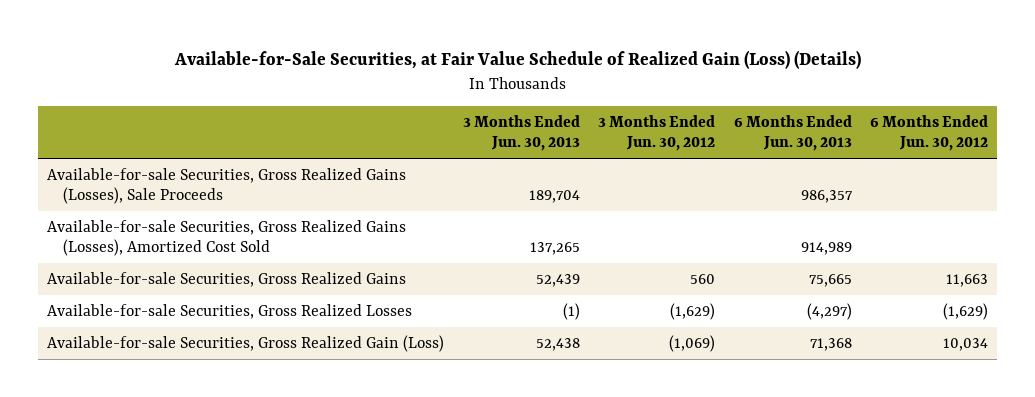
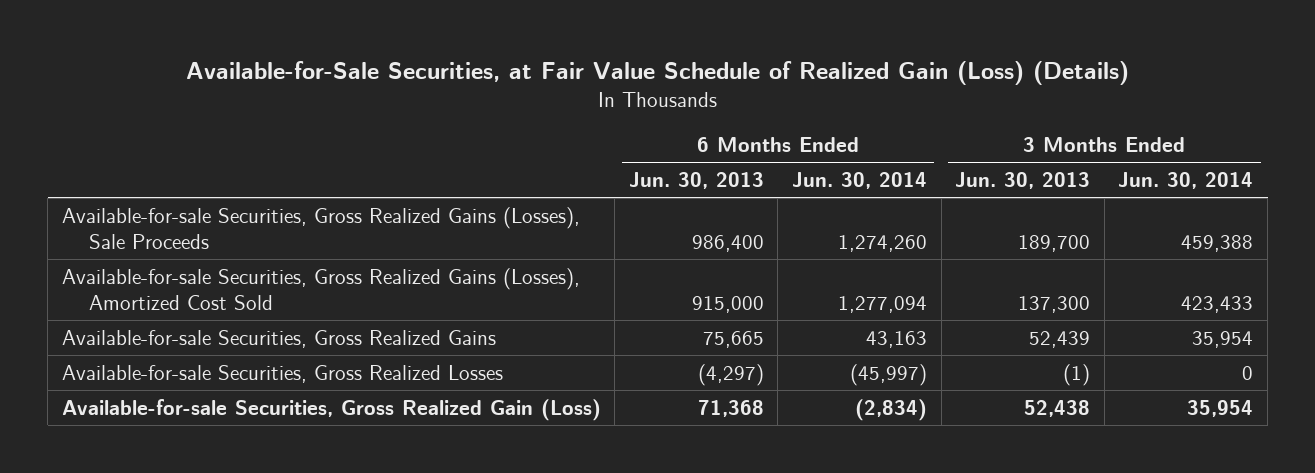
[598,115,716,152] 3 Months Ended Jun. 30, 2012 -> none
[869,115,988,152] 6 Months Ended Jun. 30, 2012 -> none
none -> [792,171,928,189] Jun. 30, 2014
none -> [1118,171,1254,189] Jun. 30, 2014
[528,190,580,204] 189,704 -> [1018,234,1091,252] 189,700
[800,190,853,204] 986,357 -> [691,234,764,252] 986,400
[529,242,580,256] 137,265 -> [1018,295,1091,313] 137,300
[800,242,852,256] 914,989 -> [691,295,764,313] 915,000

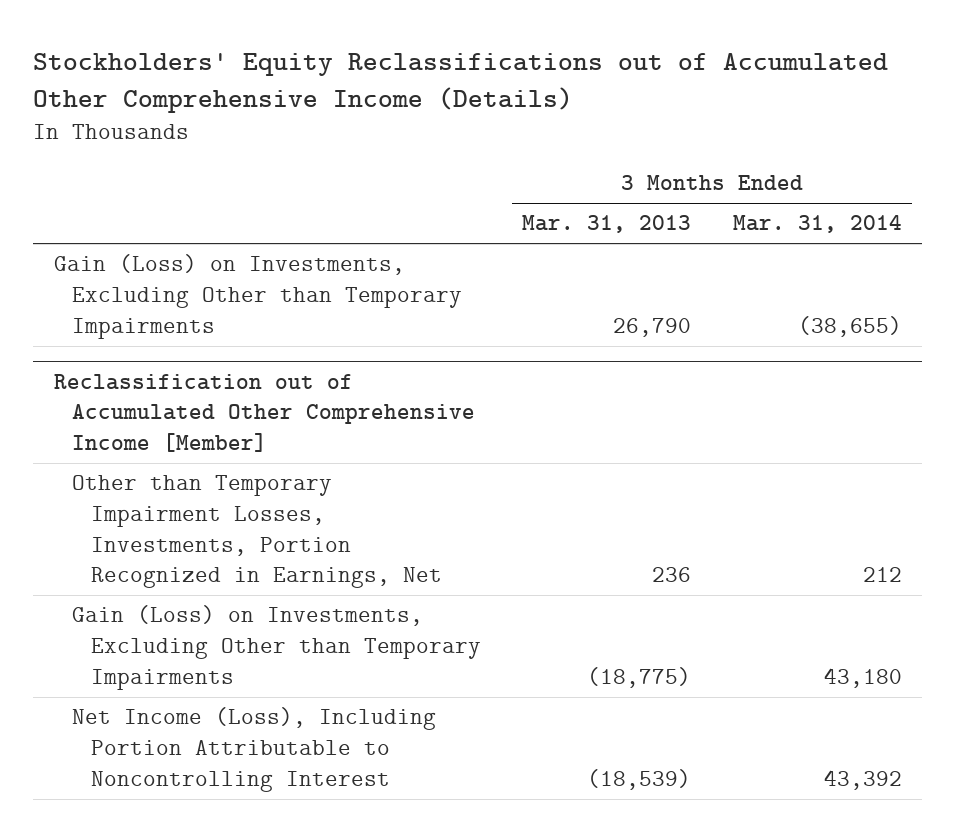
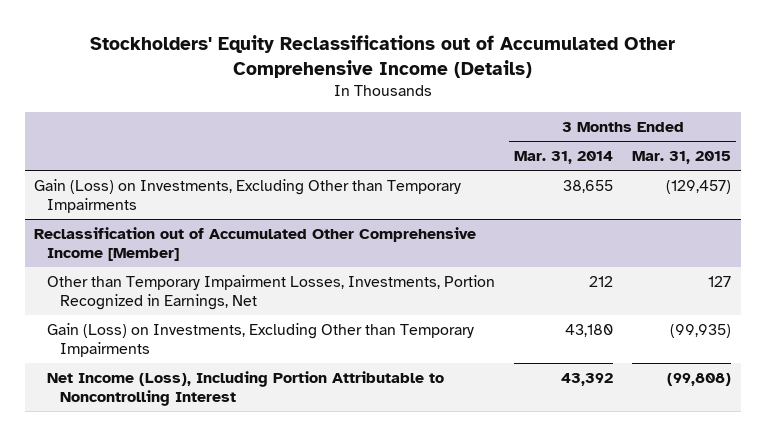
[522,215,692,234] Mar. 31, 2013 -> none
none -> [632,151,732,165] Mar. 31, 2015
[797,315,902,337] (38,655) -> [563,179,614,193] 38,655

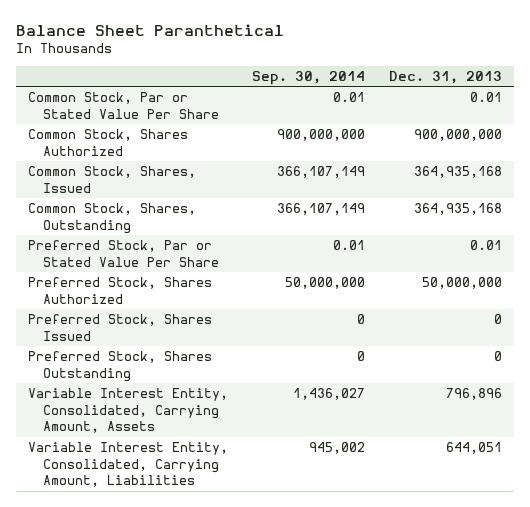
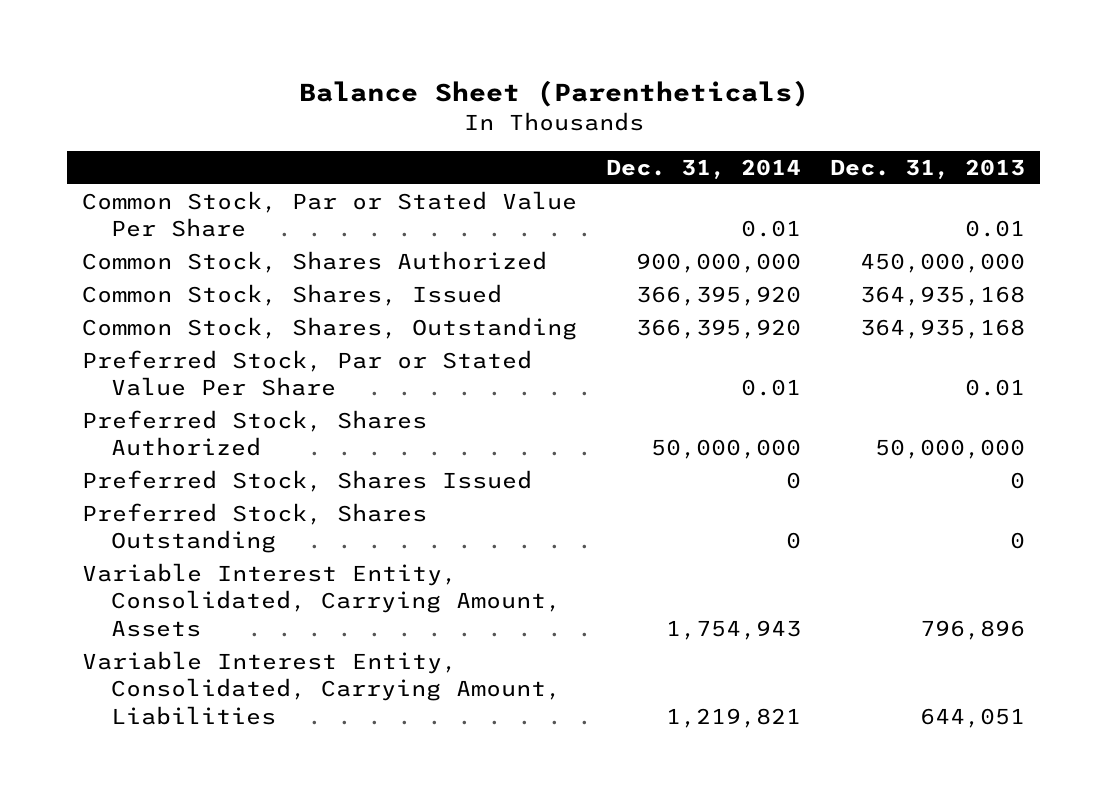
[15,23,284,36] Balance Sheet Paranthetical -> [298,79,809,107] Balance Sheet (Parentheticals)
[252,70,366,85] Sep. 30, 2014 -> none
none -> [606,158,802,179] Dec. 31, 2014
[414,129,503,142] 900,000,000 -> [860,252,1026,273] 450,000,000

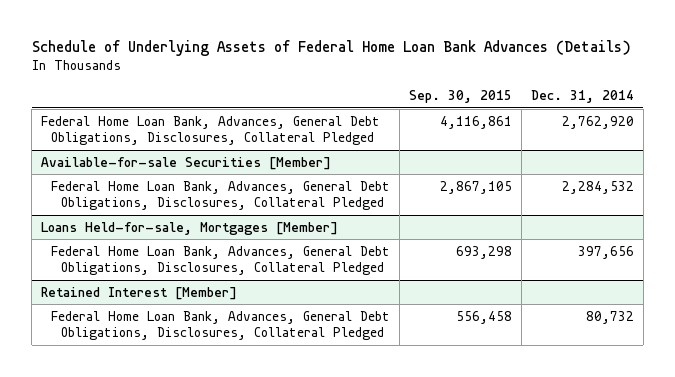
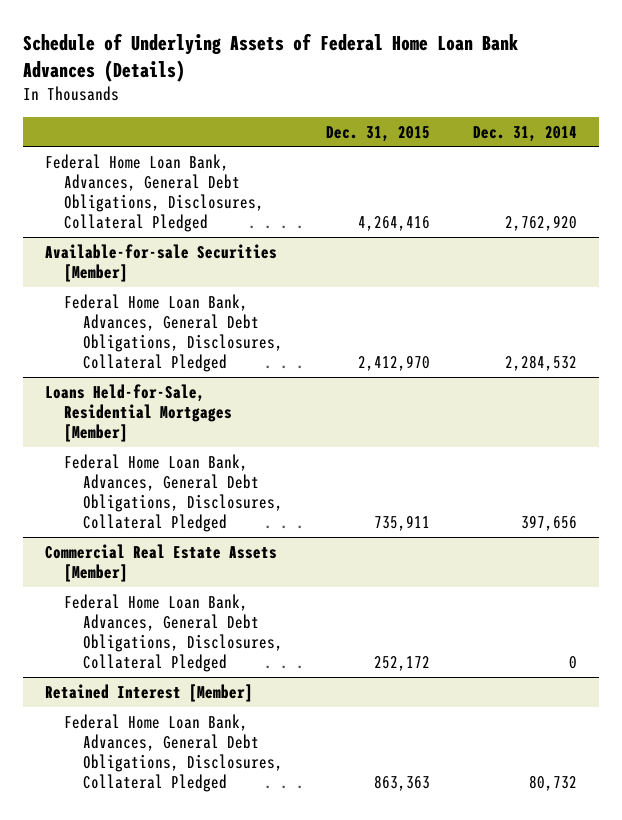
[409,90,513,104] Sep. 30, 2015 -> none
none -> [325,125,430,142] Dec. 31, 2015
[41,221,339,235] Loans Held-for-sale, Mortgages [Member] -> [44,383,232,442] Loans Held-for-Sale, Residential Mortgages [Member]
none -> [44,543,277,582] Commercial Real Estate Assets [Member]
none -> [63,593,283,672] Federal Home Loan Bank, Advances, General Debt Obligations, Disclosures, Collateral Pledged

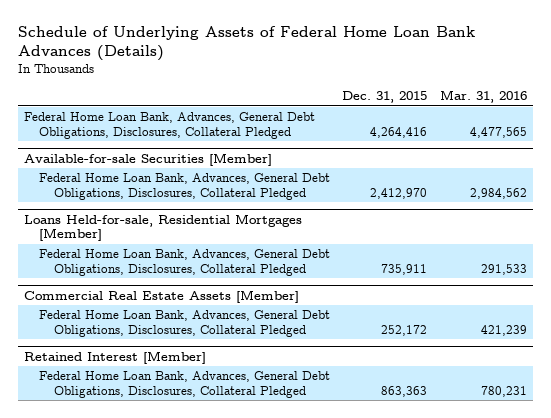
[473,125,578,142] Dec. 31, 2014 -> none
none -> [440,89,528,103] Mar. 31, 2016
[44,383,232,442] Loans Held-for-Sale, Residential Mortgages [Member] -> [23,213,302,242] Loans Held-for-sale, Residential Mortgages [Member]

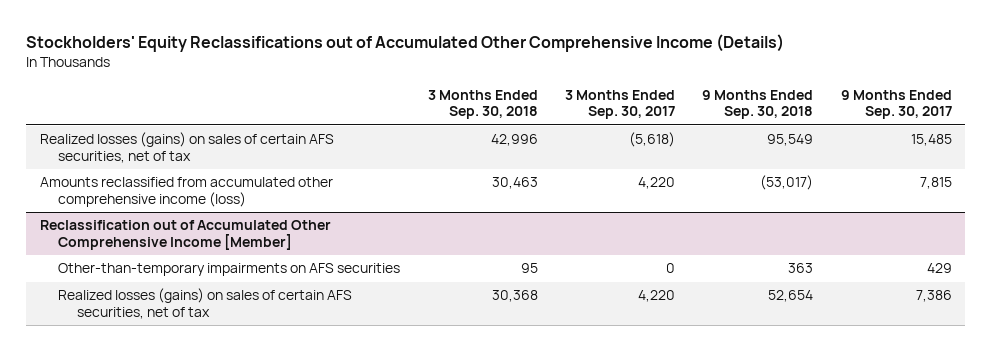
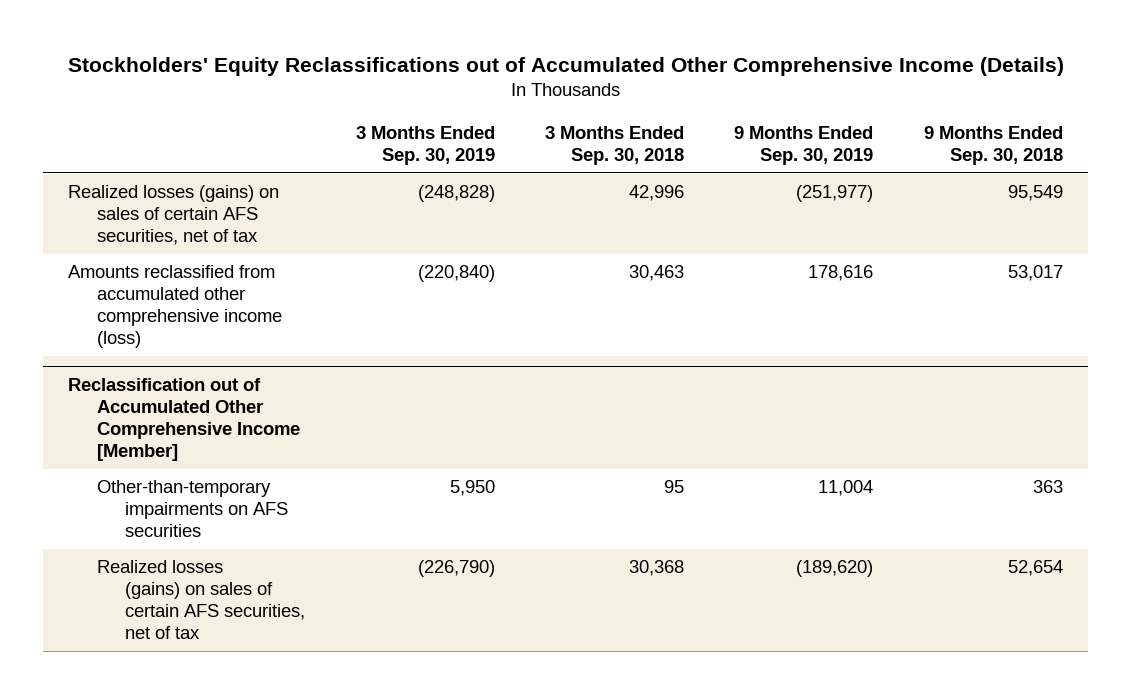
[565,89,676,120] 3 Months Ended Sep. 30, 2017 -> none
[840,89,952,120] 9 Months Ended Sep. 30, 2017 -> none
none -> [355,126,495,165] 3 Months Ended Sep. 30, 2019
none -> [734,126,874,165] 9 Months Ended Sep. 30, 2019
[760,175,814,191] (53,017) -> [1007,265,1063,282] 53,017

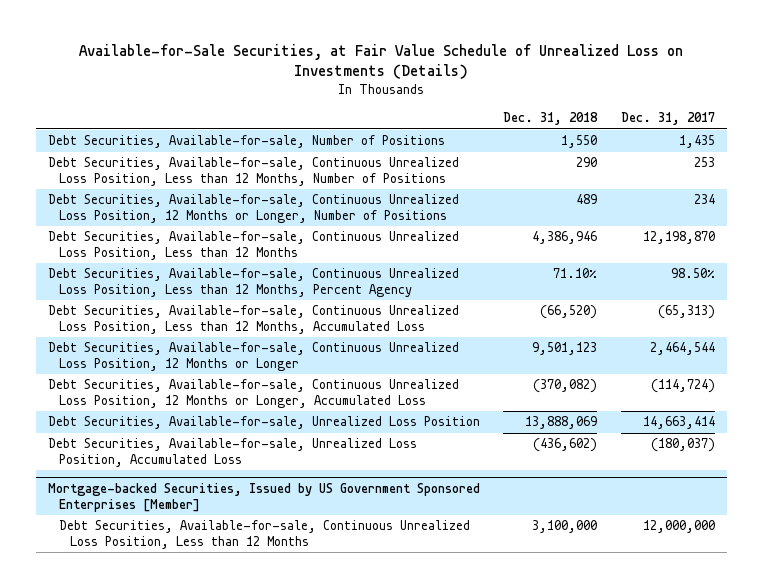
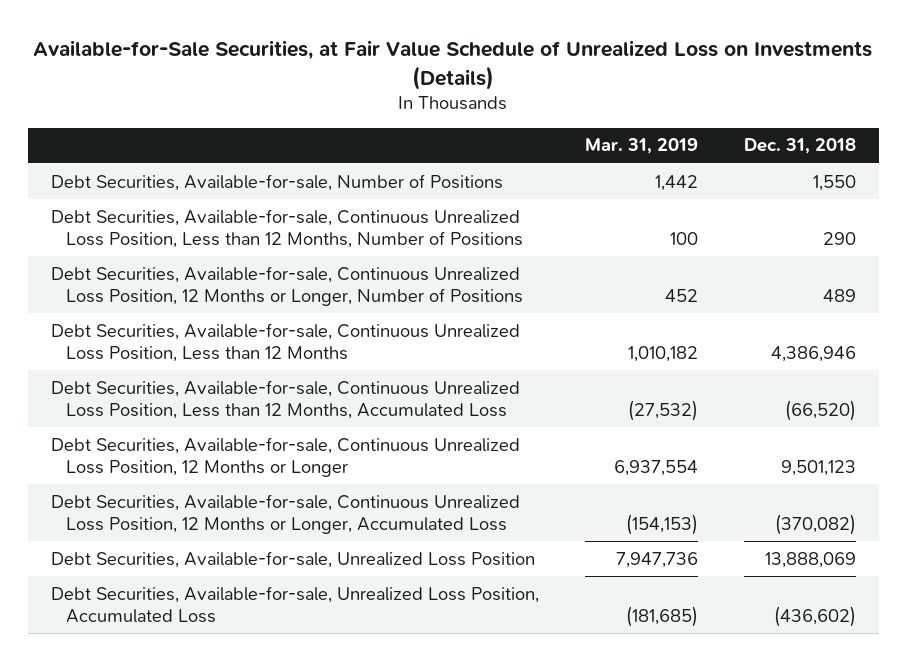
[621,112,716,126] Dec. 31, 2017 -> none
none -> [584,138,698,155] Mar. 31, 2019
[47,268,459,297] Debt Securities, Available-for-sale, Continuous Unrealized Loss Position, Less than 12 Months, Percent Agency -> none
[47,483,480,512] Mortgage-backed Securities, Issued by US Government Sponsored Enterprises [Member] -> none
[58,520,470,549] Debt Securities, Available-for-sale, Continuous Unrealized Loss Position, Less than 12 Months -> none

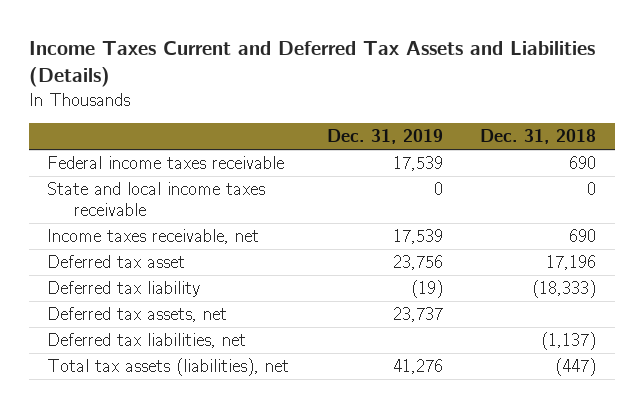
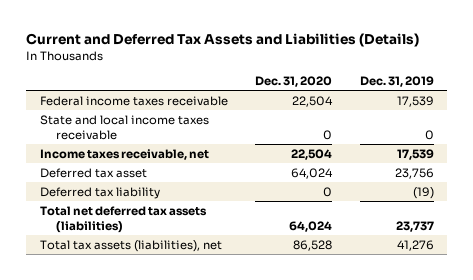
[28,41,595,88] Income Taxes Current and Deferred Tax Assets and Liabilities (Details) -> [26,33,420,48] Current and Deferred Tax Assets and Liabilities (Details)
[480,129,597,145] Dec. 31, 2018 -> none
none -> [255,76,333,88] Dec. 31, 2020
[47,333,247,349] Deferred tax liabilities, net -> none
[47,307,228,323] Deferred tax assets, net -> [39,205,207,233] Total net deferred tax assets (liabilities)

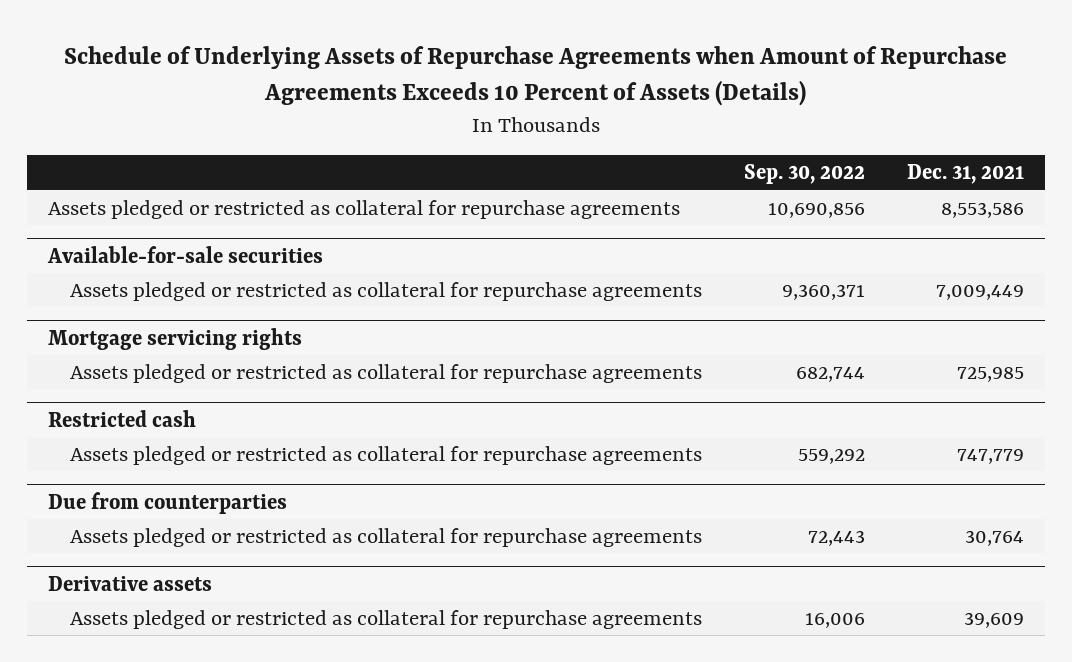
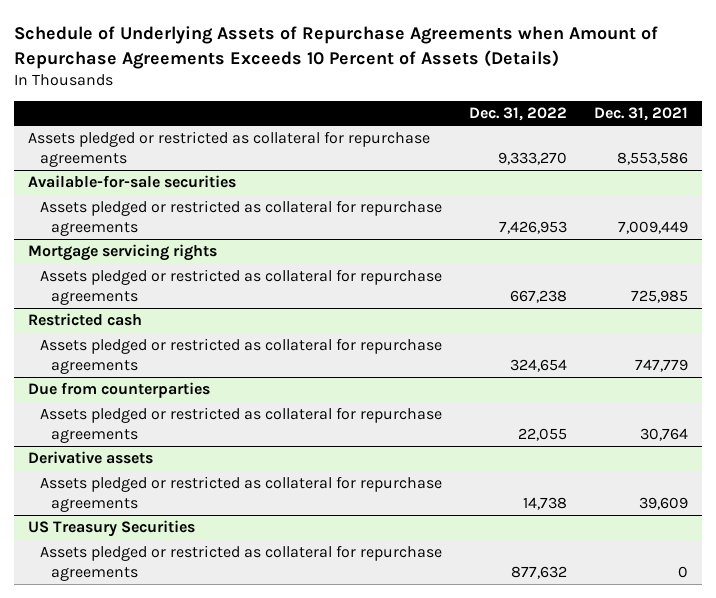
[743,164,865,185] Sep. 30, 2022 -> none
none -> [468,106,567,121] Dec. 31, 2022
none -> [28,520,196,538] US Treasury Securities
none -> [39,545,442,581] Assets pledged or restricted as collateral for repurchase agreements

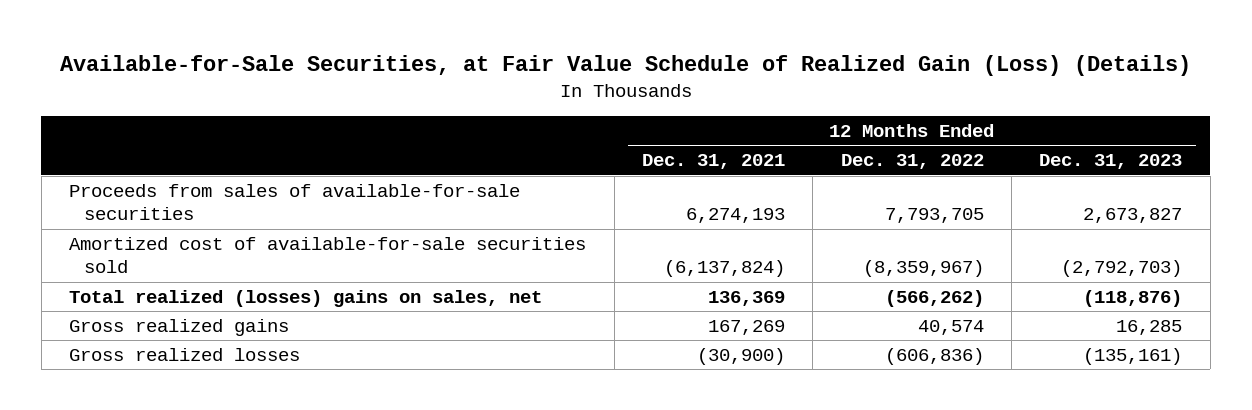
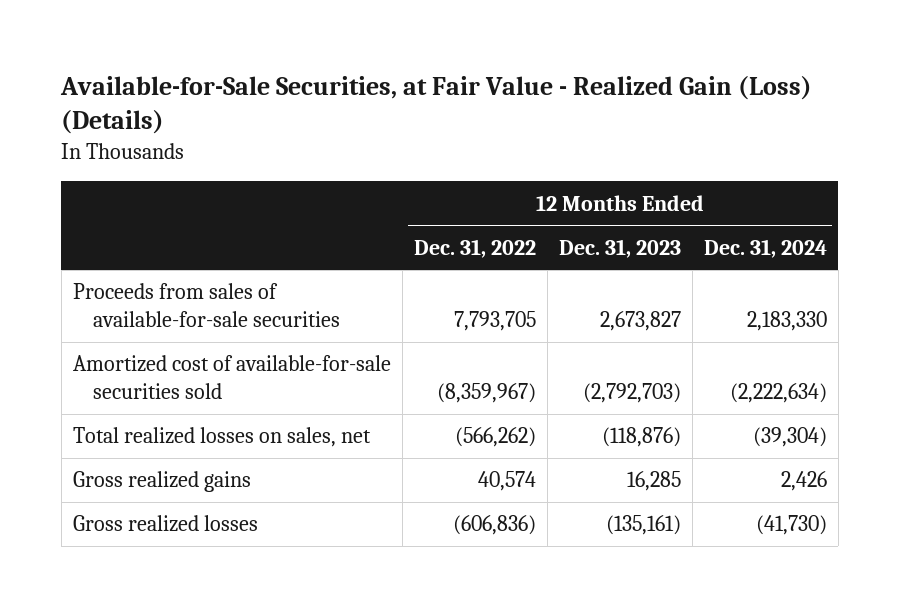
[59,55,1191,77] Available-for-Sale Securities, at Fair Value Schedule of Realized Gain (Loss) (Details) -> [60,76,813,135] Available-for-Sale Securities, at Fair Value - Realized Gain (Loss) (Details)
[642,154,786,170] Dec. 31, 2021 -> none
none -> [703,238,827,258] Dec. 31, 2024
[69,289,543,307] Total realized (losses) gains on sales, net -> [72,427,371,448] Total realized losses on sales, net

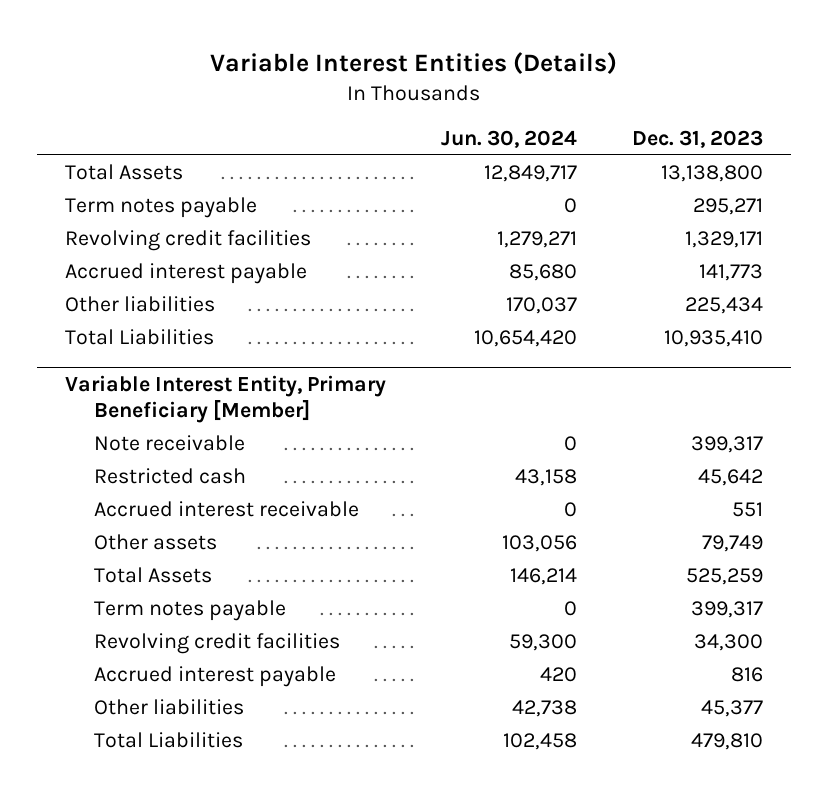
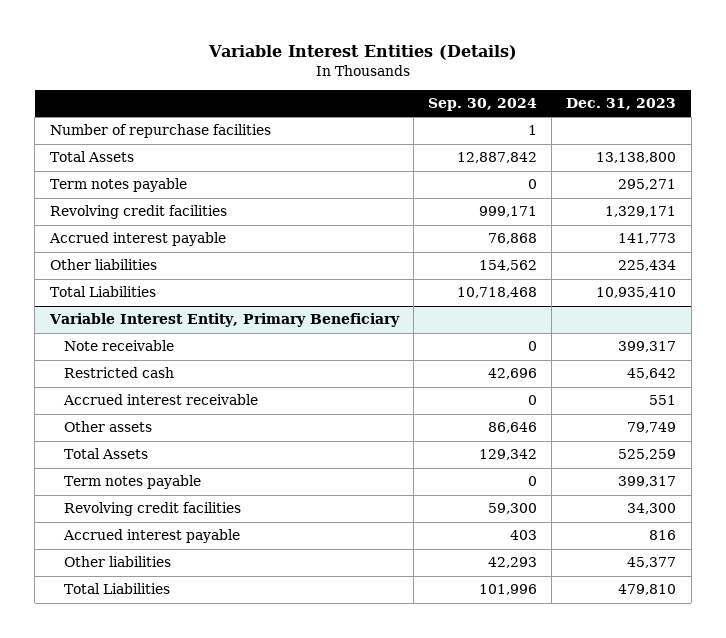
[441,130,578,149] Jun. 30, 2024 -> none
none -> [427,98,537,112] Sep. 30, 2024
none -> [49,124,271,139] Number of repurchase facilities
[64,374,386,424] Variable Interest Entity, Primary Beneficiary [Member] -> [48,313,400,328] Variable Interest Entity, Primary Beneficiary

